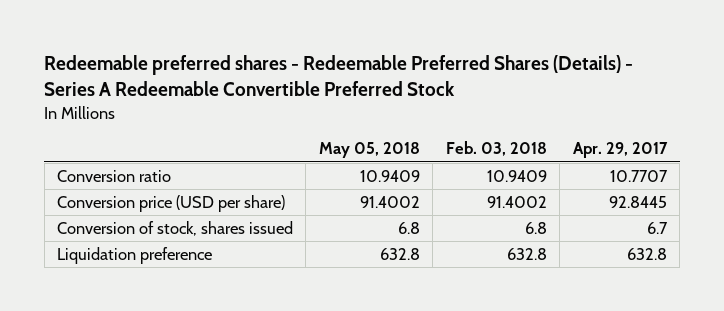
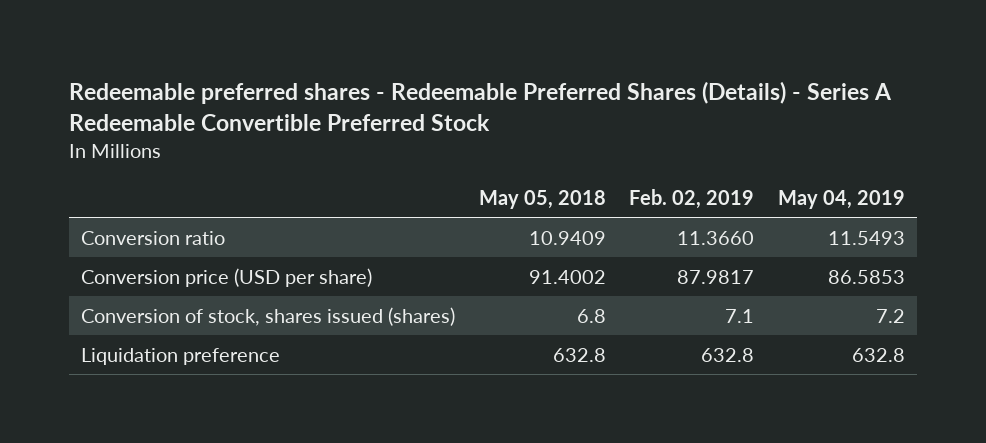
[445,141,547,157] Feb. 03, 2018 -> none
[572,142,668,159] Apr. 29, 2017 -> none
none -> [629,188,755,209] Feb. 02, 2019
none -> [778,189,906,209] May 04, 2019
[56,221,293,237] Conversion of stock, shares issued -> [80,306,455,326] Conversion of stock, shares issued (shares)

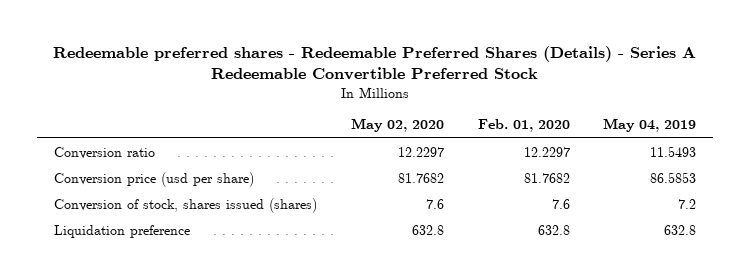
[478,189,606,209] May 05, 2018 -> none
[629,188,755,209] Feb. 02, 2019 -> none
none -> [350,118,444,133] May 02, 2020
none -> [477,119,570,133] Feb. 01, 2020
[80,267,372,287] Conversion price (USD per share) -> [53,171,254,187] Conversion price (usd per share)

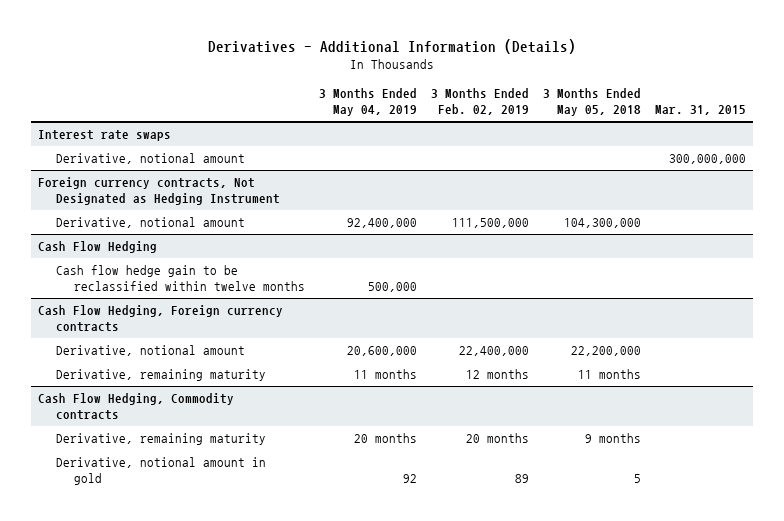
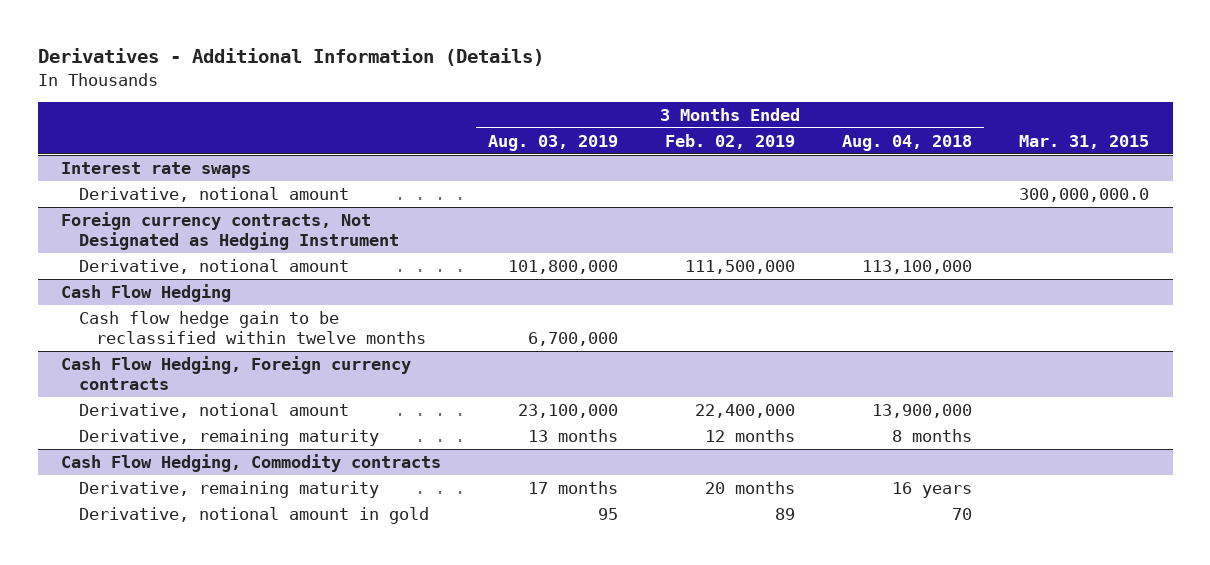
[318,88,417,117] 3 Months Ended May 04, 2019 -> none
[542,88,641,117] 3 Months Ended May 05, 2018 -> none
none -> [488,134,619,151] Aug. 03, 2019
none -> [842,134,973,151] Aug. 04, 2018
[668,154,746,165] 300,000,000 -> [1019,187,1150,202] 300,000,000.0

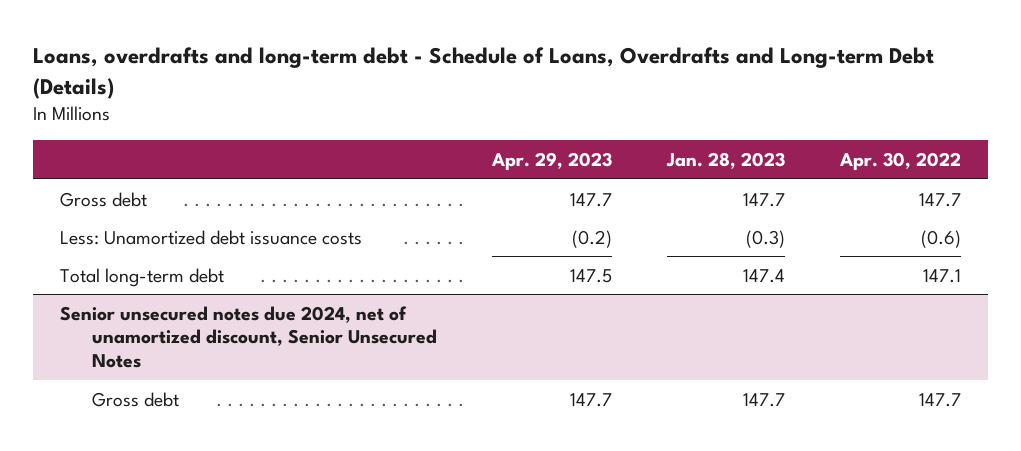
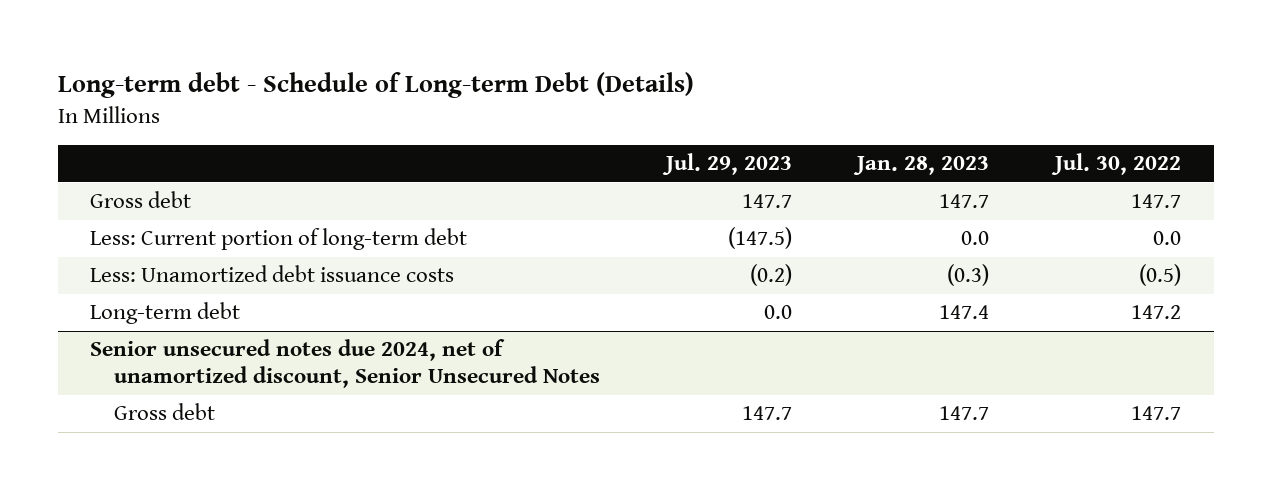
[32,47,934,99] Loans, overdrafts and long-term debt - Schedule of Loans, Overdrafts and Long-term Debt (Details) -> [57,72,694,99] Long-term debt - Schedule of Long-term Debt (Details)
[490,151,612,171] Apr. 29, 2023 -> none
[838,151,961,171] Apr. 30, 2022 -> none
none -> [661,153,792,176] Jul. 29, 2023
none -> [1050,153,1181,176] Jul. 30, 2022
none -> [90,228,468,251] Less: Current portion of long-term debt
[60,267,225,287] Total long-term debt -> [90,302,241,325] Long-term debt

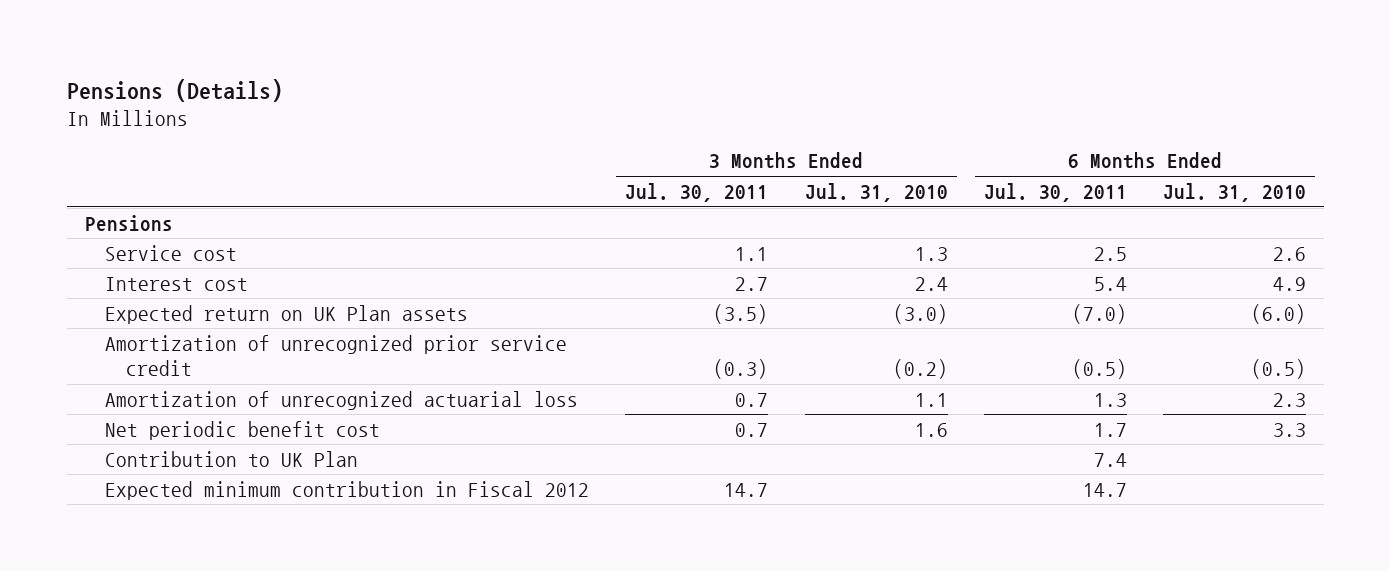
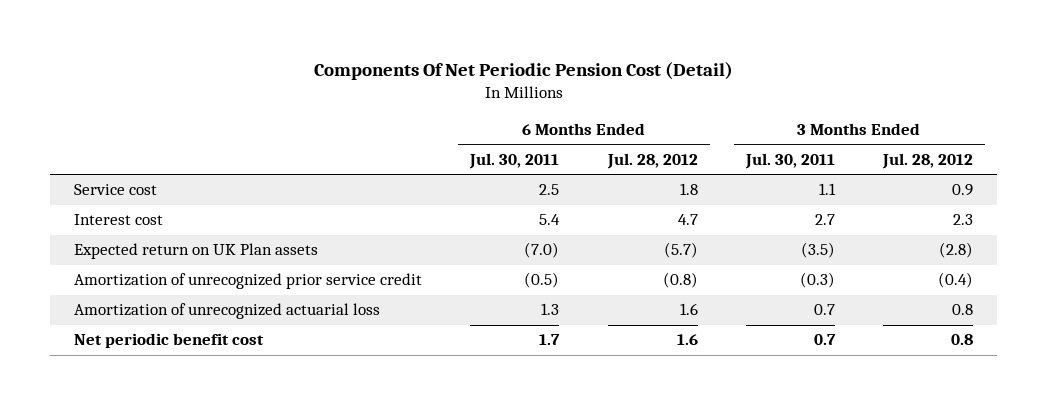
[66,79,283,103] Pensions (Details) -> [313,62,733,81] Components Of Net Periodic Pension Cost (Detail)
[804,182,948,202] Jul. 31, 2010 -> none
[1162,182,1306,202] Jul. 31, 2010 -> none
none -> [606,153,698,170] Jul. 28, 2012
none -> [881,153,973,170] Jul. 28, 2012
[84,214,173,231] Pensions -> none
[105,450,359,467] Contribution to UK Plan -> none
[105,480,590,500] Expected minimum contribution in Fiscal 2012 -> none

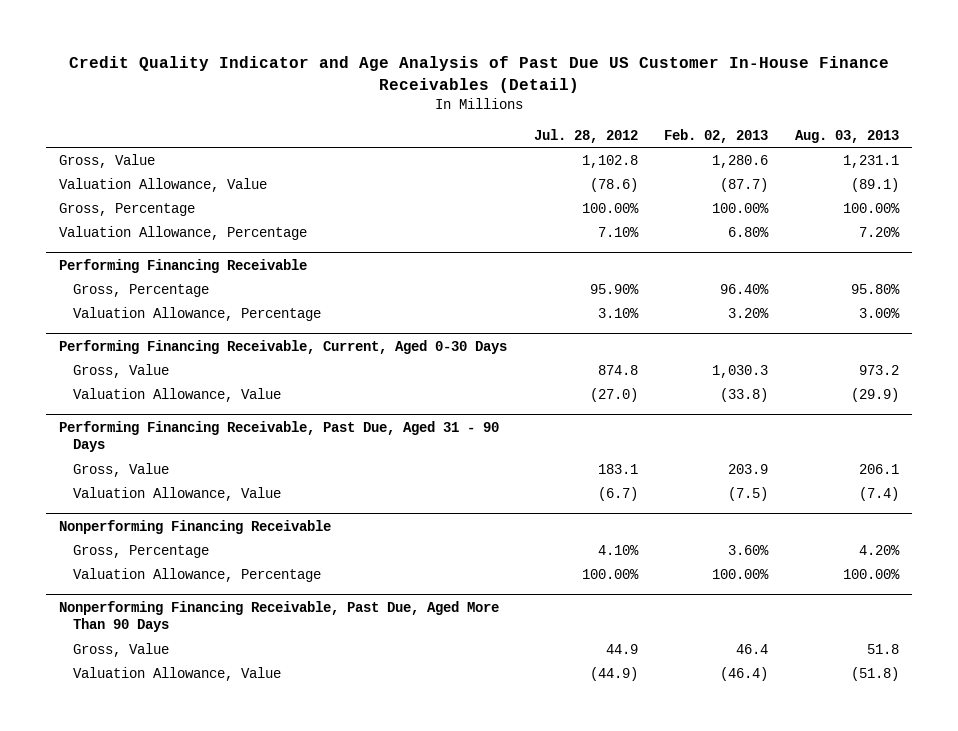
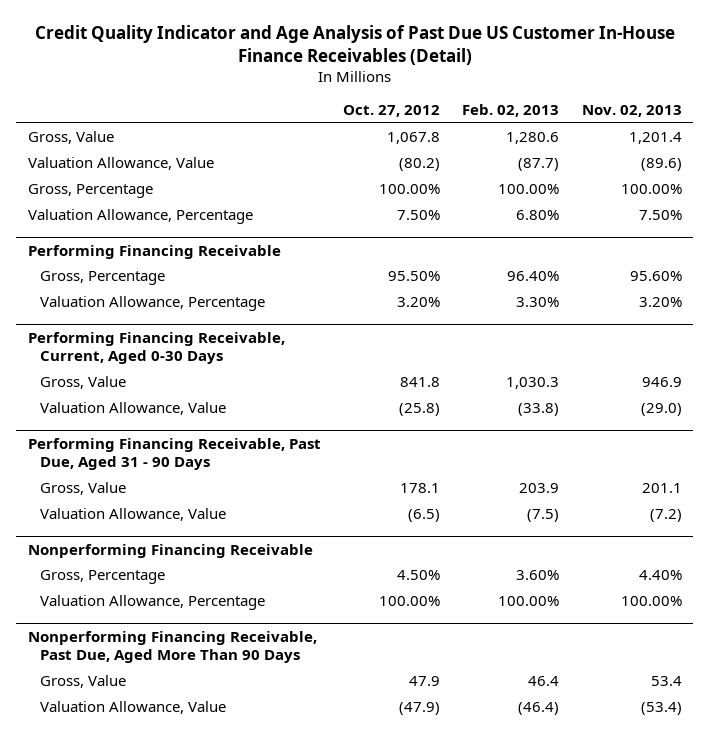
[533,128,638,143] Jul. 28, 2012 -> none
[794,129,899,143] Aug. 03, 2013 -> none
none -> [342,105,440,118] Oct. 27, 2012
none -> [581,105,682,118] Nov. 02, 2013
[728,307,770,318] 3.20% -> [516,297,560,308] 3.30%

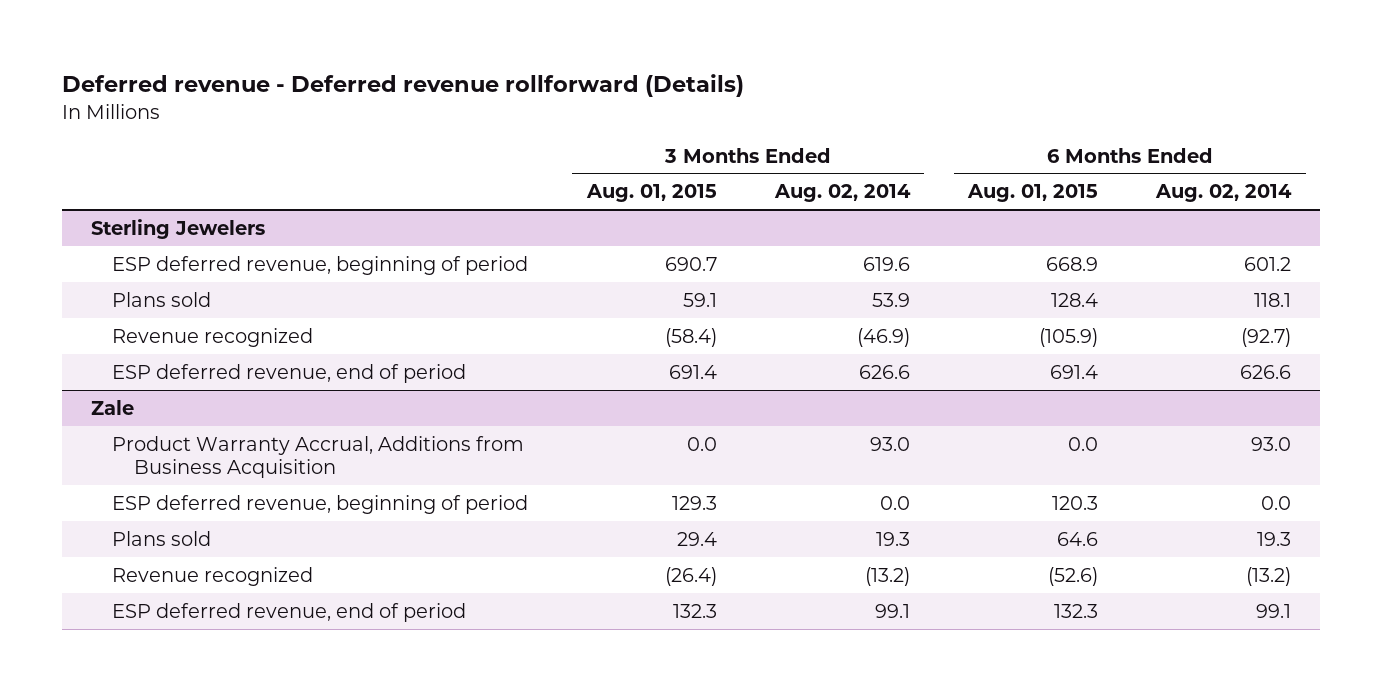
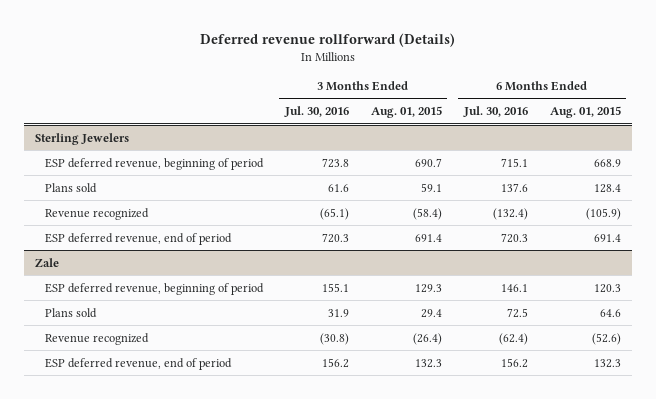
[61,74,744,98] Deferred revenue - Deferred revenue rollforward (Details) -> [199,32,455,47] Deferred revenue rollforward (Details)
[773,184,911,203] Aug. 02, 2014 -> none
[1155,184,1293,203] Aug. 02, 2014 -> none
none -> [283,106,349,118] Jul. 30, 2016
none -> [462,106,528,118] Jul. 30, 2016
[112,435,525,478] Product Warranty Accrual, Additions from Business Acquisition -> none

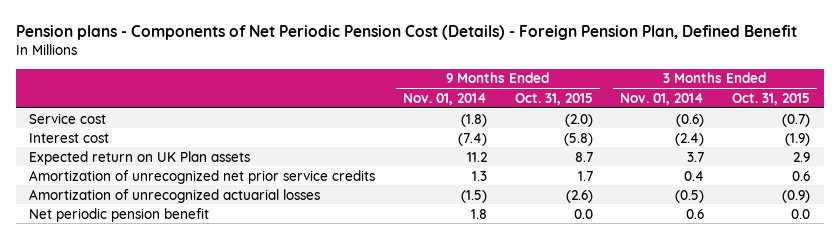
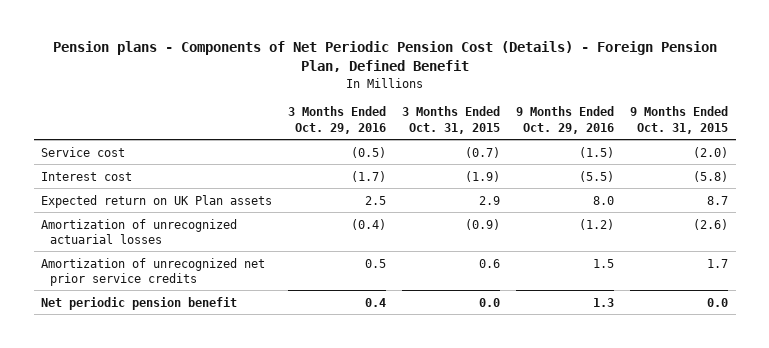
[403,92,488,105] Nov. 01, 2014 -> none
[620,92,705,105] Nov. 01, 2014 -> none
none -> [288,106,387,134] 3 Months Ended Oct. 29, 2016
none -> [516,106,615,134] 9 Months Ended Oct. 29, 2016
[29,169,376,184] Amortization of unrecognized net prior service credits -> [41,257,266,286] Amortization of unrecognized net prior service credits

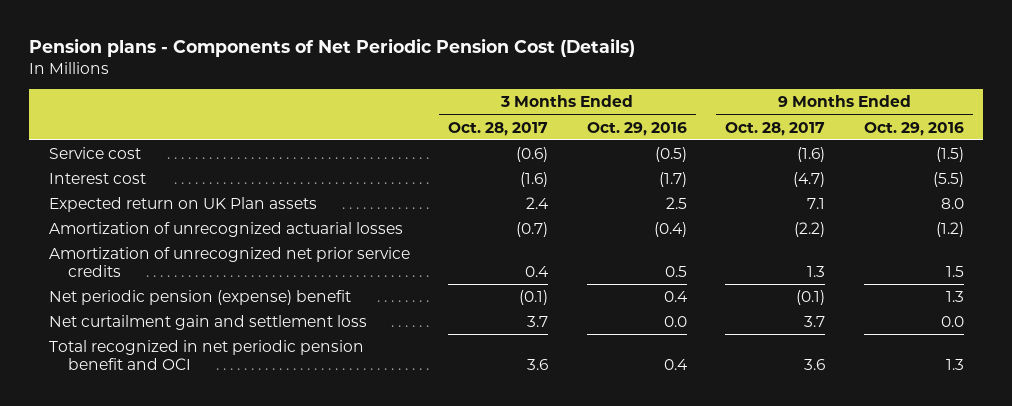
[52,41,717,73] Pension plans - Components of Net Periodic Pension Cost (Details) - Foreign Pension Plan, Defined Benefit -> [29,38,636,58] Pension plans - Components of Net Periodic Pension Cost (Details)
[402,106,501,134] 3 Months Ended Oct. 31, 2015 -> none
[629,106,728,134] 9 Months Ended Oct. 31, 2015 -> none
none -> [448,121,549,136] Oct. 28, 2017
none -> [725,121,826,136] Oct. 28, 2017
[41,296,238,310] Net periodic pension benefit -> [48,290,351,306] Net periodic pension (expense) benefit
none -> [48,315,367,331] Net curtailment gain and settlement loss
none -> [48,340,364,370] Total recognized in net periodic pension benefit and OCI

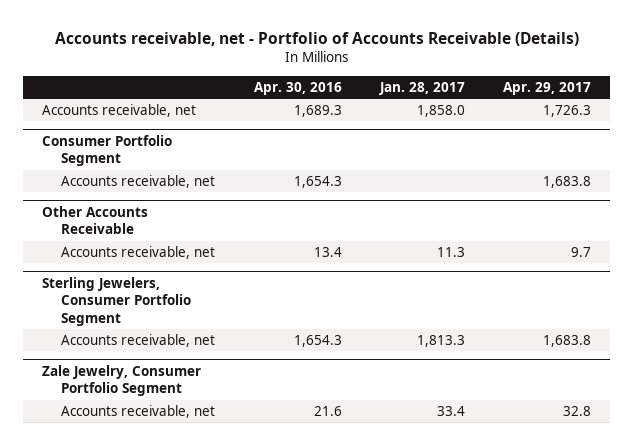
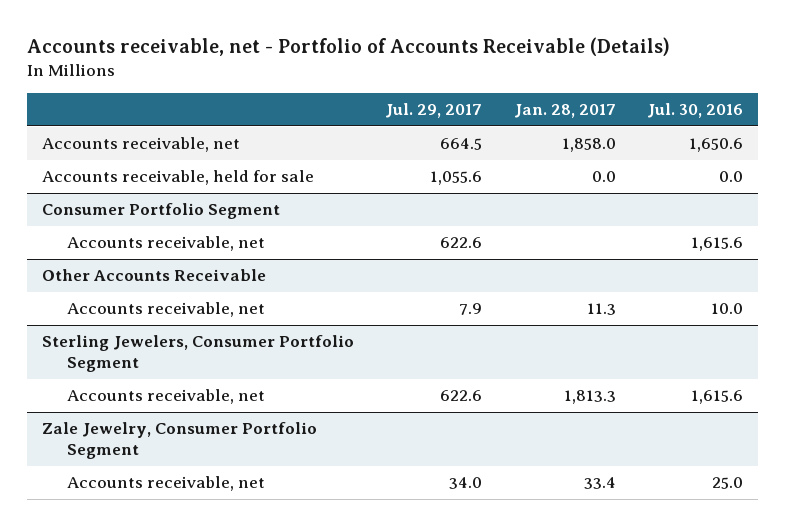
[253,82,342,96] Apr. 30, 2016 -> none
[503,82,592,96] Apr. 29, 2017 -> none
none -> [385,103,483,119] Jul. 29, 2017
none -> [646,103,743,119] Jul. 30, 2016
none -> [42,170,315,186] Accounts receivable, held for sale

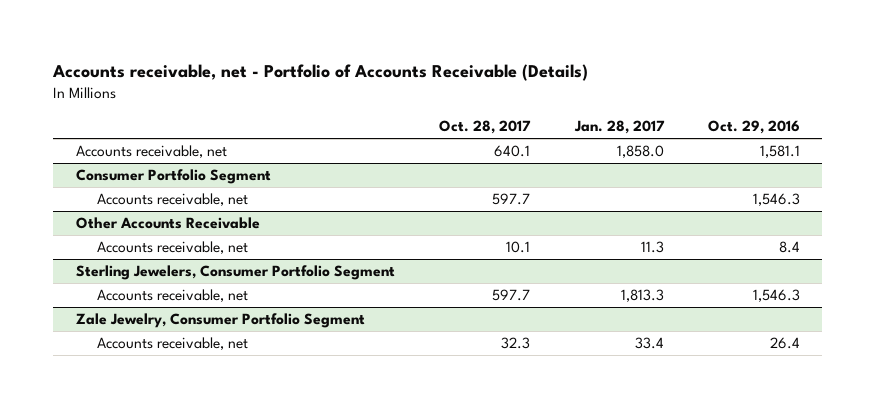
[385,103,483,119] Jul. 29, 2017 -> none
[646,103,743,119] Jul. 30, 2016 -> none
none -> [439,120,532,135] Oct. 28, 2017
none -> [707,120,800,135] Oct. 29, 2016
[42,170,315,186] Accounts receivable, held for sale -> none

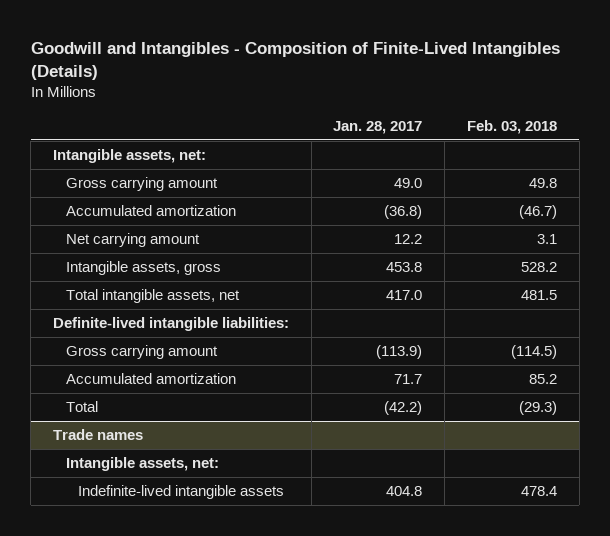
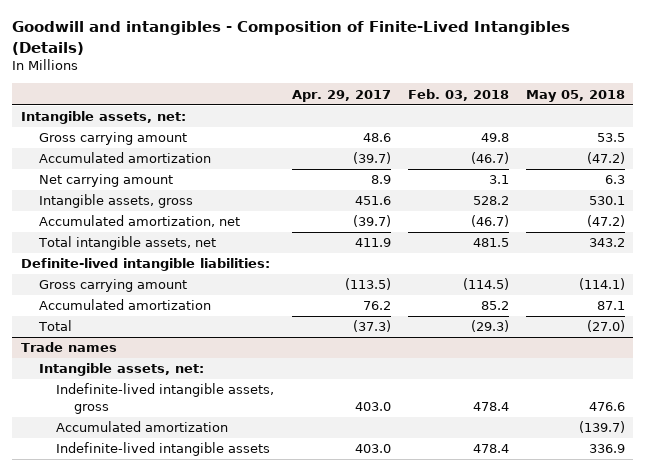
[30,41,560,80] Goodwill and Intangibles - Composition of Finite-Lived Intangibles (Details) -> [12,21,571,55] Goodwill and intangibles - Composition of Finite-Lived Intangibles (Details)
[333,120,423,134] Jan. 28, 2017 -> none
none -> [291,89,391,102] Apr. 29, 2017
none -> [525,89,625,102] May 05, 2018
none -> [38,215,240,228] Accumulated amortization, net
none -> [56,383,275,415] Indefinite-lived intangible assets, gross
none -> [56,421,229,433] Accumulated amortization

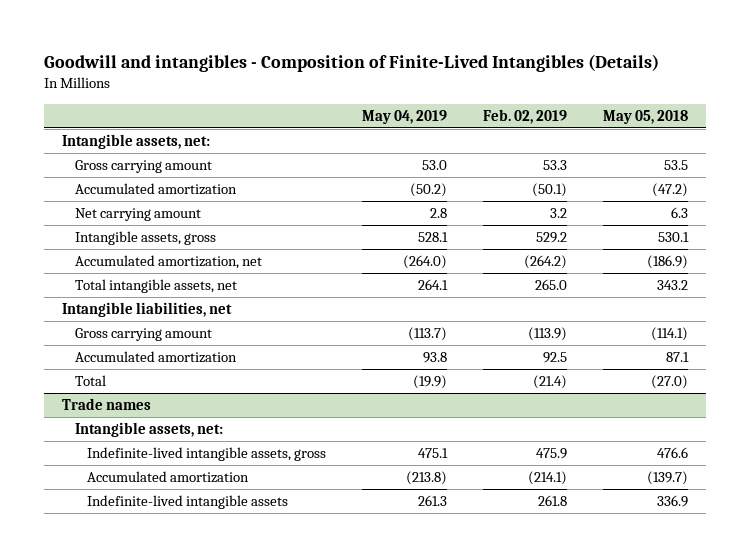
[291,89,391,102] Apr. 29, 2017 -> none
[407,88,509,101] Feb. 03, 2018 -> none
none -> [361,109,447,124] May 04, 2019
none -> [482,108,567,124] Feb. 02, 2019
[586,215,625,228] (47.2) -> [646,255,688,270] (186.9)
[20,258,270,272] Definite-lived intangible liabilities: -> [62,302,233,318] Intangible liabilities, net

